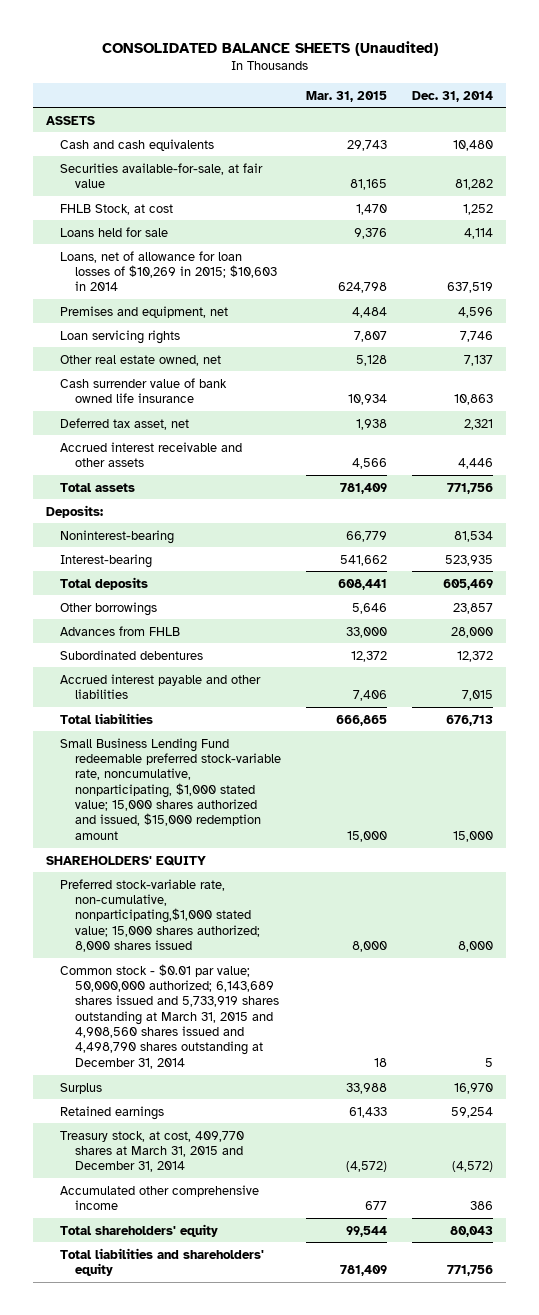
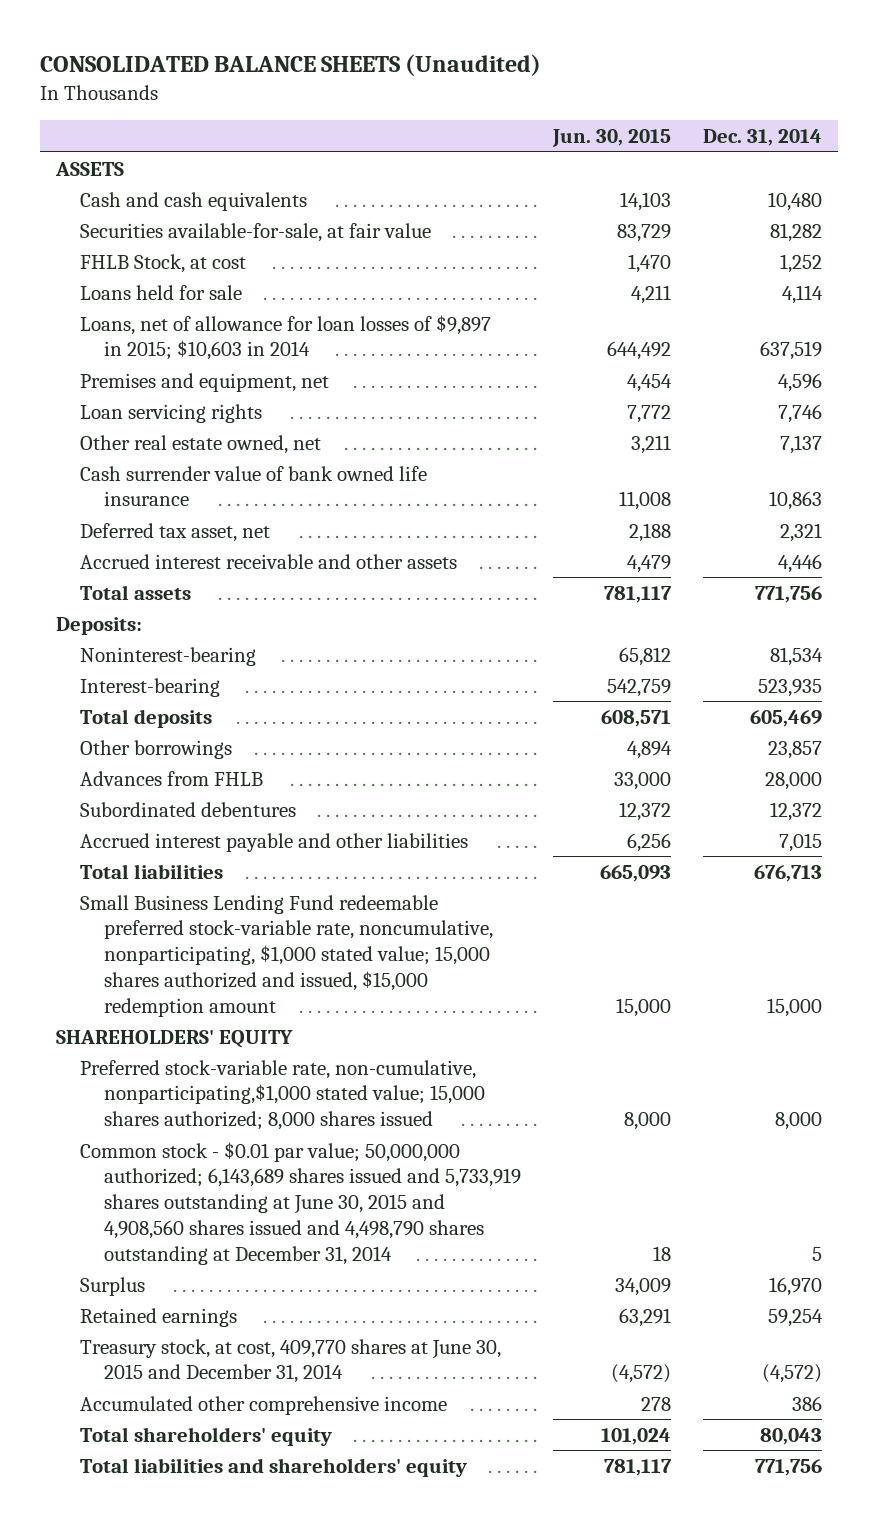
[306,90,388,102] Mar. 31, 2015 -> none
none -> [552,129,672,148] Jun. 30, 2015
[60,250,277,292] Loans, net of allowance for loan losses of $10,269 in 2015; $10,603 in 2014 -> [79,314,491,361] Loans, net of allowance for loan losses of $9,897 in 2015; $10,603 in 2014
[60,963,279,1069] Common stock - $0.01 par value; 50,000,000 authorized; 6,143,689 shares issued and 5,733,919 shares outstanding at March 31, 2015 and 4,908,560 shares issued and 4,498,790 shares outstanding at December 31, 2014 -> [79,1141,522,1265] Common stock - $0.01 par value; 50,000,000 authorized; 6,143,689 shares issued and 5,733,919 shares outstanding at June 30, 2015 and 4,908,560 shares issued and 4,498,790 shares outstanding at December 31, 2014
[60,1130,245,1173] Treasury stock, at cost, 409,770 shares at March 31, 2015 and December 31, 2014 -> [79,1338,501,1384] Treasury stock, at cost, 409,770 shares at June 30, 2015 and December 31, 2014

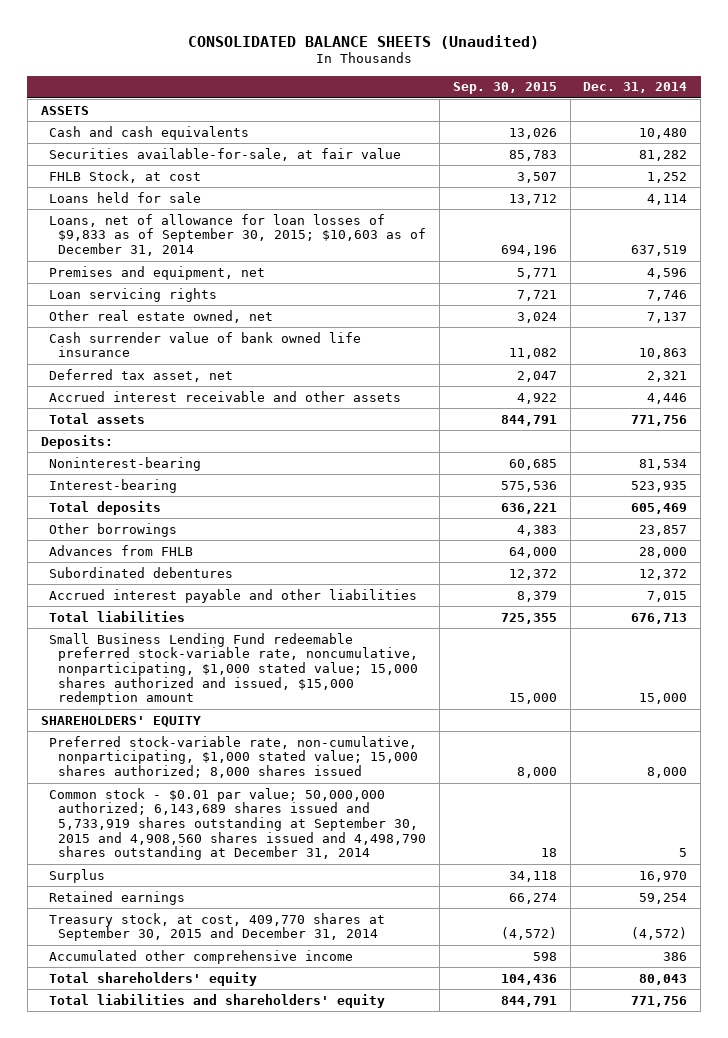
[552,129,672,148] Jun. 30, 2015 -> none
none -> [452,82,557,95] Sep. 30, 2015
[79,314,491,361] Loans, net of allowance for loan losses of $9,897 in 2015; $10,603 in 2014 -> [49,213,427,257] Loans, net of allowance for loan losses of $9,833 as of September 30, 2015; $10,603 as of December 31, 2014
[79,1059,486,1131] Preferred stock-variable rate, non-cumulative, nonparticipating,$1,000 stated value; 15,000 shares authorized; 8,000 shares issued -> [49,735,419,779] Preferred stock-variable rate, non-cumulative, nonparticipating, $1,000 stated value; 15,000 shares authorized; 8,000 shares issued
[79,1141,522,1265] Common stock - $0.01 par value; 50,000,000 authorized; 6,143,689 shares issued and 5,733,919 shares outstanding at June 30, 2015 and 4,908,560 shares issued and 4,498,790 shares outstanding at December 31, 2014 -> [49,787,427,861] Common stock - $0.01 par value; 50,000,000 authorized; 6,143,689 shares issued and 5,733,919 shares outstanding at September 30, 2015 and 4,908,560 shares issued and 4,498,790 shares outstanding at December 31, 2014
[79,1338,501,1384] Treasury stock, at cost, 409,770 shares at June 30, 2015 and December 31, 2014 -> [49,912,386,942] Treasury stock, at cost, 409,770 shares at September 30, 2015 and December 31, 2014

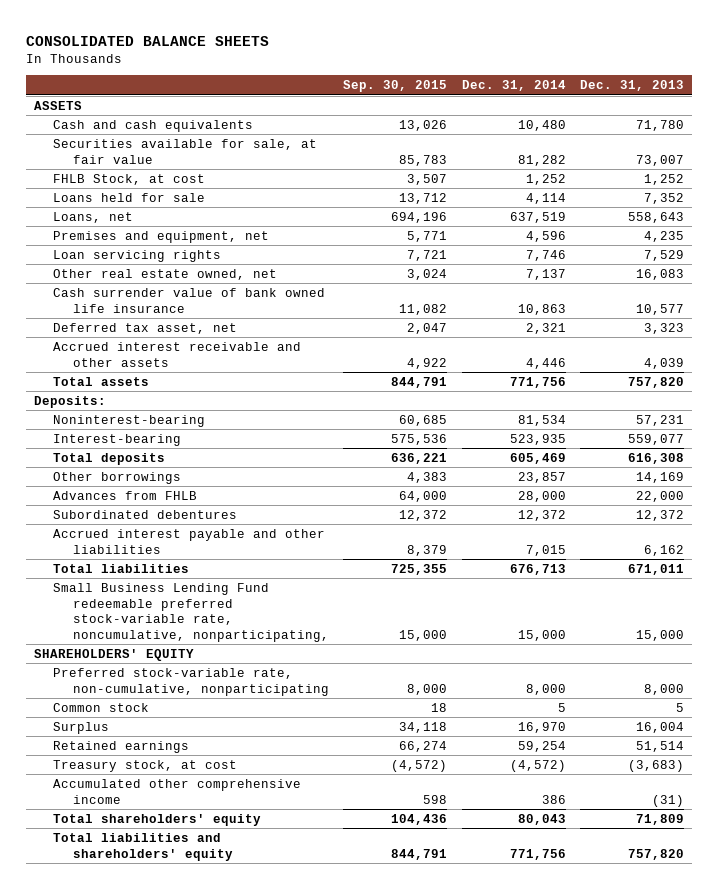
[187,34,539,49] CONSOLIDATED BALANCE SHEETS (Unaudited) -> [26,35,270,46] CONSOLIDATED BALANCE SHEETS
none -> [580,80,685,92] Dec. 31, 2013
[49,147,402,161] Securities available-for-sale, at fair value -> [53,138,318,164] Securities available for sale, at fair value
[49,213,427,257] Loans, net of allowance for loan losses of $9,833 as of September 30, 2015; $10,603 as of December 31, 2014 -> [53,211,134,223] Loans, net
[49,632,419,706] Small Business Lending Fund redeemable preferred stock-variable rate, noncumulative, nonparticipating, $1,000 stated value; 15,000 shares authorized and issued, $15,000 redemption amount -> [53,582,329,642] Small Business Lending Fund redeemable preferred stock-variable rate, noncumulative, nonparticipating,
[49,735,419,779] Preferred stock-variable rate, non-cumulative, nonparticipating, $1,000 stated value; 15,000 shares authorized; 8,000 shares issued -> [53,667,329,696] Preferred stock-variable rate, non-cumulative, nonparticipating
[49,787,427,861] Common stock - $0.01 par value; 50,000,000 authorized; 6,143,689 shares issued and 5,733,919 shares outstanding at September 30, 2015 and 4,908,560 shares issued and 4,498,790 shares outstanding at December 31, 2014 -> [53,702,150,712] Common stock
[49,912,386,942] Treasury stock, at cost, 409,770 shares at September 30, 2015 and December 31, 2014 -> [53,759,238,772] Treasury stock, at cost

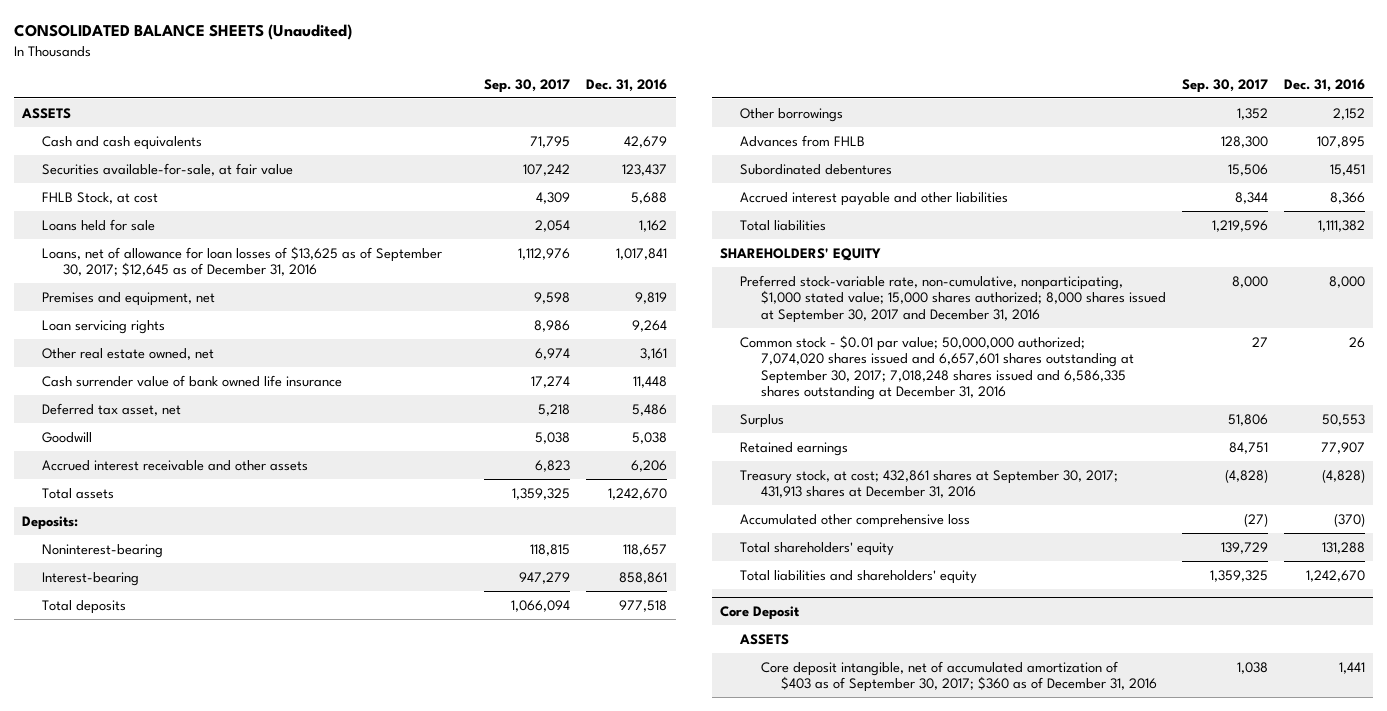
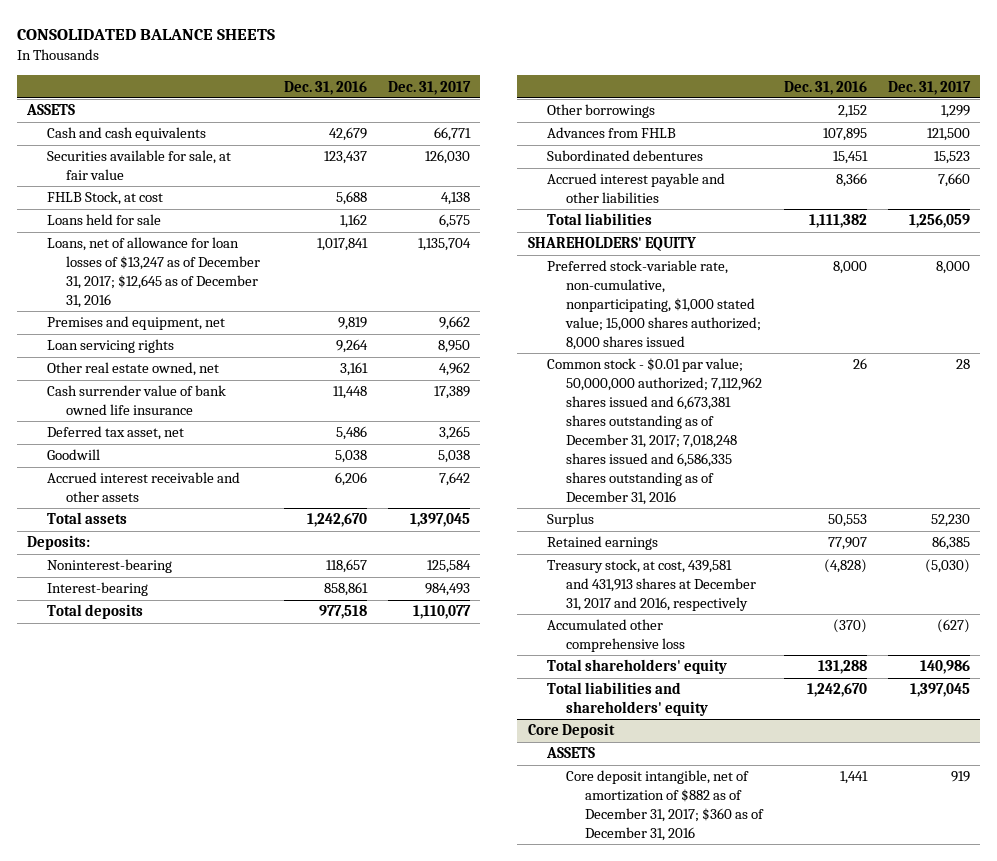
[13,24,352,41] CONSOLIDATED BALANCE SHEETS (Unaudited) -> [17,29,276,41] CONSOLIDATED BALANCE SHEETS
[484,78,571,93] Sep. 30, 2017 -> none
none -> [387,80,471,95] Dec. 31, 2017
[42,162,294,176] Securities available-for-sale, at fair value -> [46,150,231,181] Securities available for sale, at fair value
[42,245,443,277] Loans, net of allowance for loan losses of $13,625 as of September 30, 2017; $12,645 as of December 31, 2016 -> [46,237,260,309] Loans, net of allowance for loan losses of $13,247 as of December 31, 2017; $12,645 as of December 31, 2016
[740,274,1166,323] Preferred stock-variable rate, non-cumulative, nonparticipating, $1,000 stated value; 15,000 shares authorized; 8,000 shares issued at September 30, 2017 and December 31, 2016 -> [546,260,762,350] Preferred stock-variable rate, non-cumulative, nonparticipating, $1,000 stated value; 15,000 shares authorized; 8,000 shares issued
[740,334,1134,401] Common stock - $0.01 par value; 50,000,000 authorized; 7,074,020 shares issued and 6,657,601 shares outstanding at September 30, 2017; 7,018,248 shares issued and 6,586,335 shares outstanding at December 31, 2016 -> [546,358,763,505] Common stock - $0.01 par value; 50,000,000 authorized; 7,112,962 shares issued and 6,673,381 shares outstanding as of December 31, 2017; 7,018,248 shares issued and 6,586,335 shares outstanding as of December 31, 2016
[740,469,1119,499] Treasury stock, at cost; 432,861 shares at September 30, 2017; 431,913 shares at December 31, 2016 -> [546,559,757,612] Treasury stock, at cost, 439,581 and 431,913 shares at December 31, 2017 and 2016, respectively
[760,660,1157,693] Core deposit intangible, net of accumulated amortization of $403 as of September 30, 2017; $360 as of December 31, 2016 -> [566,770,765,842] Core deposit intangible, net of amortization of $882 as of December 31, 2017; $360 as of December 31, 2016

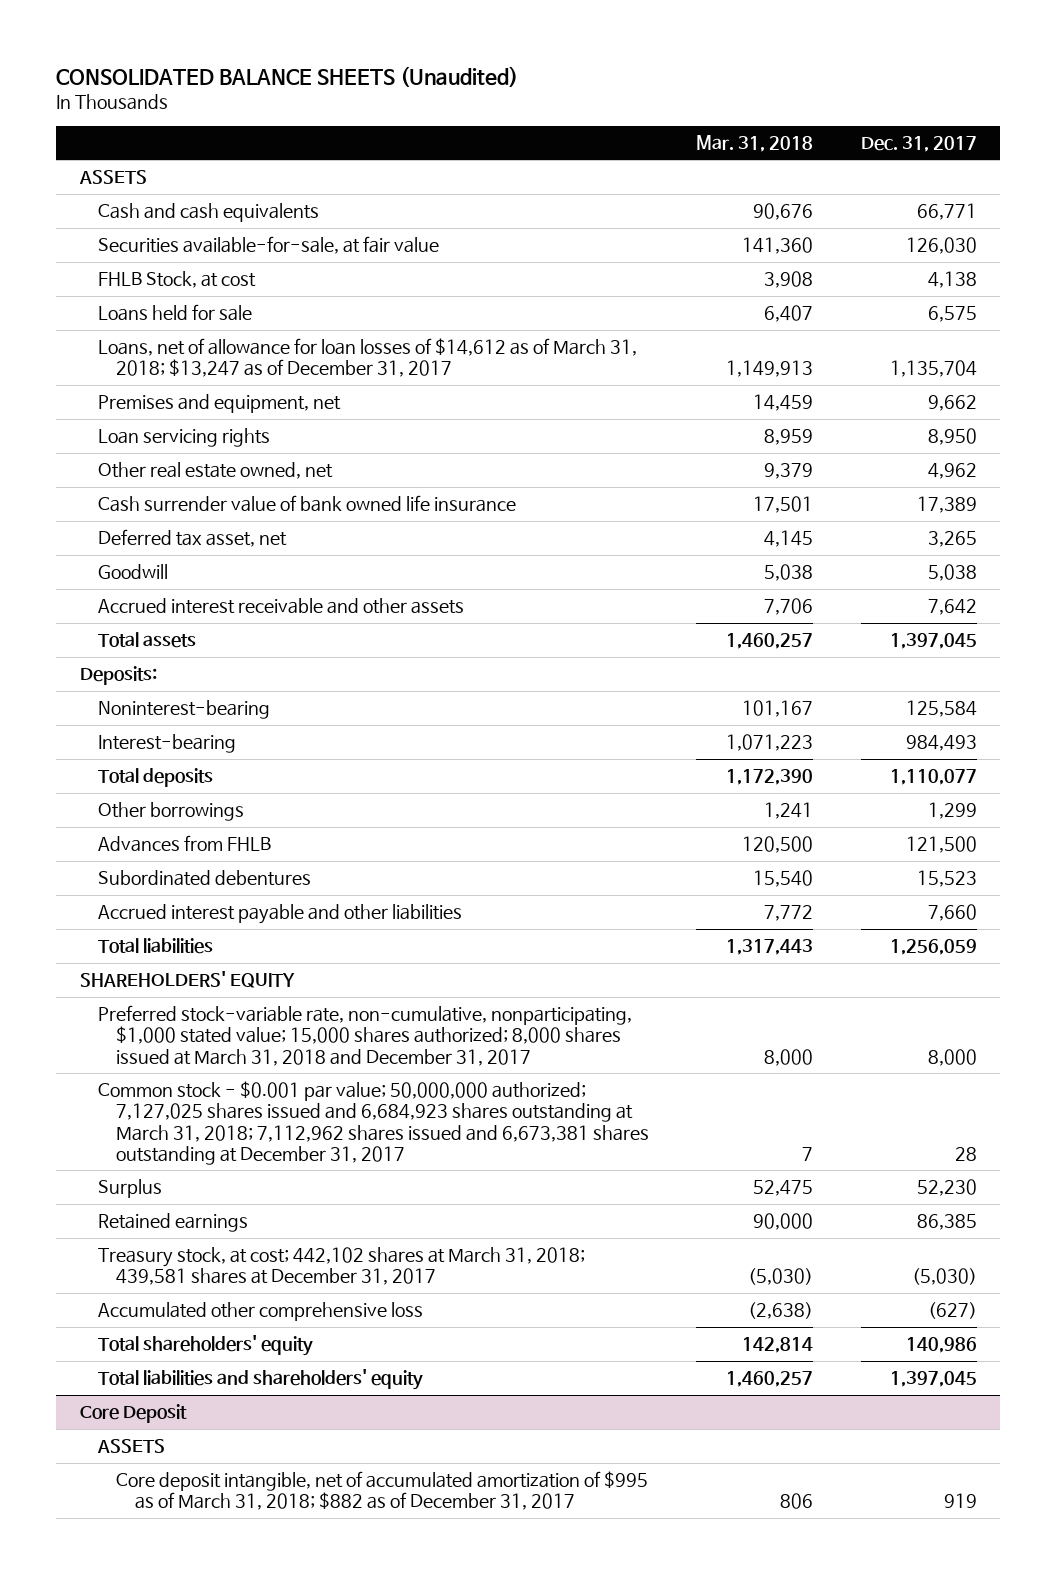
[17,29,276,41] CONSOLIDATED BALANCE SHEETS -> [56,65,519,87] CONSOLIDATED BALANCE SHEETS (Unaudited)
[283,80,367,95] Dec. 31, 2016 -> none
none -> [696,134,814,152] Mar. 31, 2018
[46,150,231,181] Securities available for sale, at fair value -> [98,236,440,255] Securities available-for-sale, at fair value
[46,237,260,309] Loans, net of allowance for loan losses of $13,247 as of December 31, 2017; $12,645 as of December 31, 2016 -> [98,338,638,378] Loans, net of allowance for loan losses of $14,612 as of March 31, 2018; $13,247 as of December 31, 2017
[546,260,762,350] Preferred stock-variable rate, non-cumulative, nonparticipating, $1,000 stated value; 15,000 shares authorized; 8,000 shares issued -> [98,1005,633,1066] Preferred stock-variable rate, non-cumulative, nonparticipating, $1,000 stated value; 15,000 shares authorized; 8,000 shares issued at March 31, 2018 and December 31, 2017
[546,358,763,505] Common stock - $0.01 par value; 50,000,000 authorized; 7,112,962 shares issued and 6,673,381 shares outstanding as of December 31, 2017; 7,018,248 shares issued and 6,586,335 shares outstanding as of December 31, 2016 -> [98,1081,650,1165] Common stock - $0.001 par value; 50,000,000 authorized; 7,127,025 shares issued and 6,684,923 shares outstanding at March 31, 2018; 7,112,962 shares issued and 6,673,381 shares outstanding at December 31, 2017
[546,559,757,612] Treasury stock, at cost, 439,581 and 431,913 shares at December 31, 2017 and 2016, respectively -> [98,1247,586,1286] Treasury stock, at cost; 442,102 shares at March 31, 2018; 439,581 shares at December 31, 2017
[566,770,765,842] Core deposit intangible, net of amortization of $882 as of December 31, 2017; $360 as of December 31, 2016 -> [116,1471,649,1511] Core deposit intangible, net of accumulated amortization of $995 as of March 31, 2018; $882 as of December 31, 2017

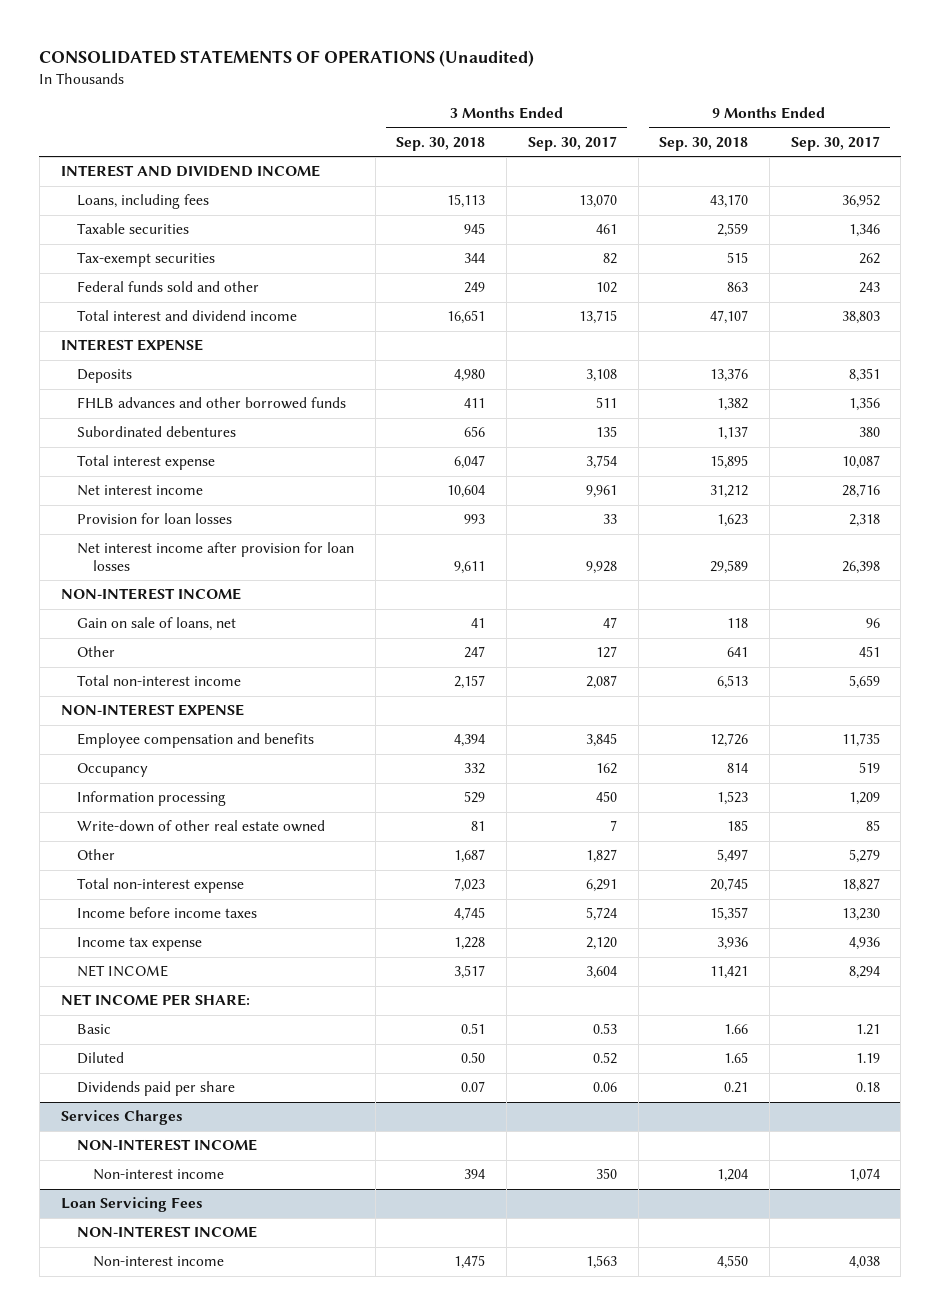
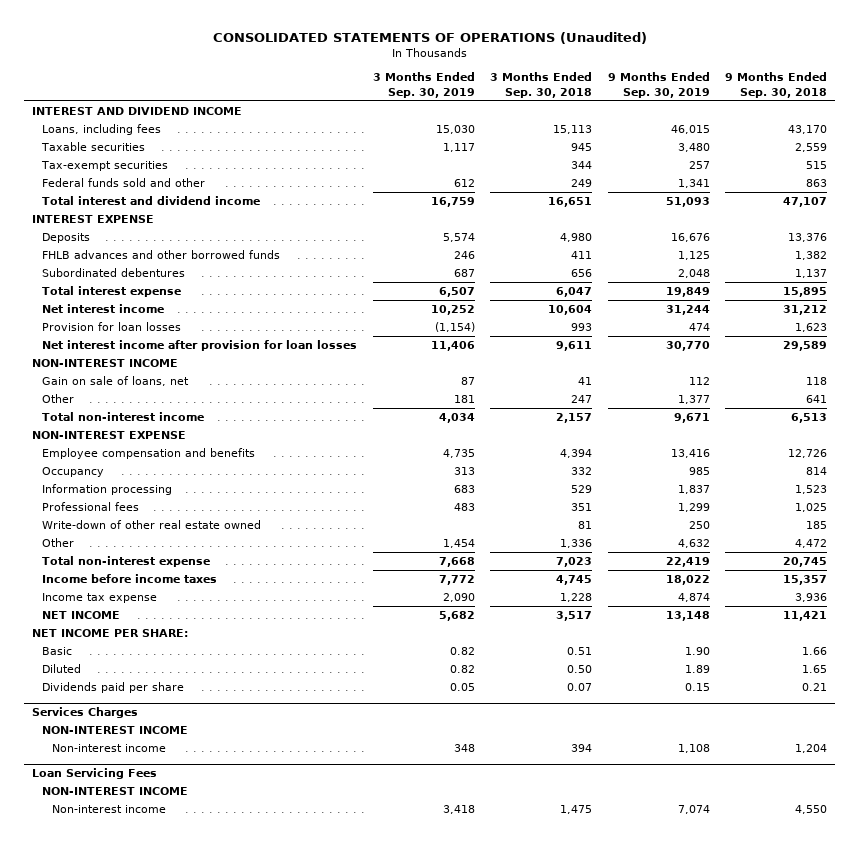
[527,135,617,151] Sep. 30, 2017 -> none
[790,135,880,151] Sep. 30, 2017 -> none
none -> [372,72,475,98] 3 Months Ended Sep. 30, 2019
none -> [607,72,710,98] 9 Months Ended Sep. 30, 2019
none -> [42,502,140,512] Professional fees
[454,849,486,864] 1,687 -> [560,539,593,549] 1,336
[717,849,749,864] 5,497 -> [794,539,827,549] 4,472

